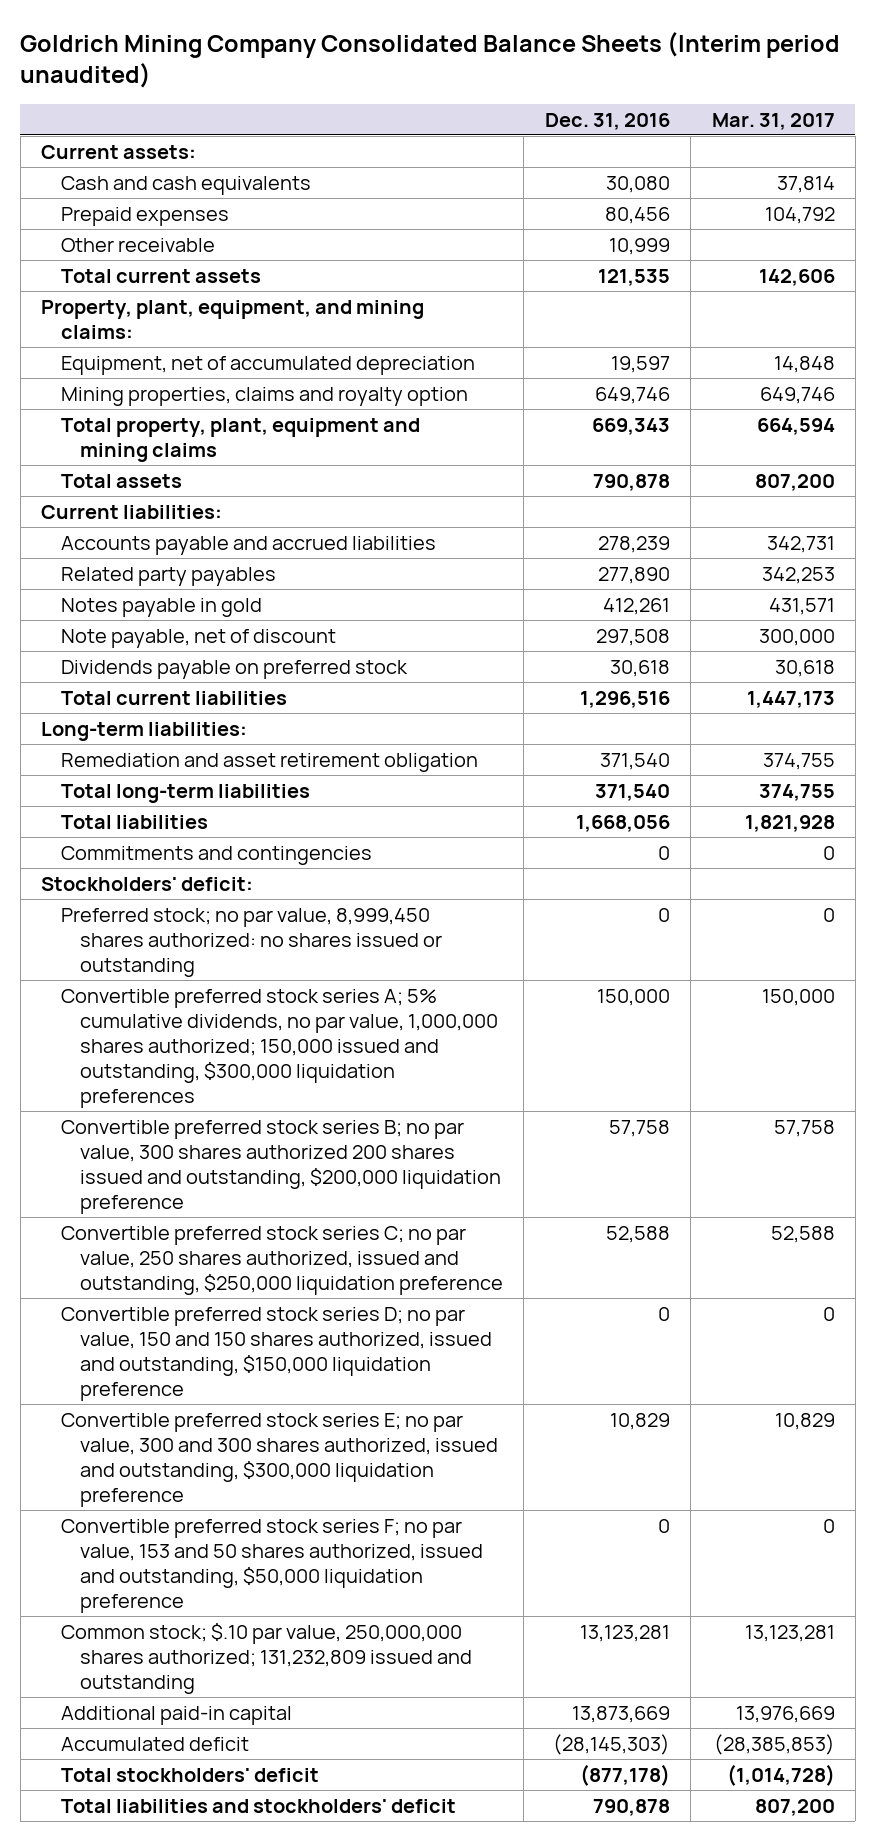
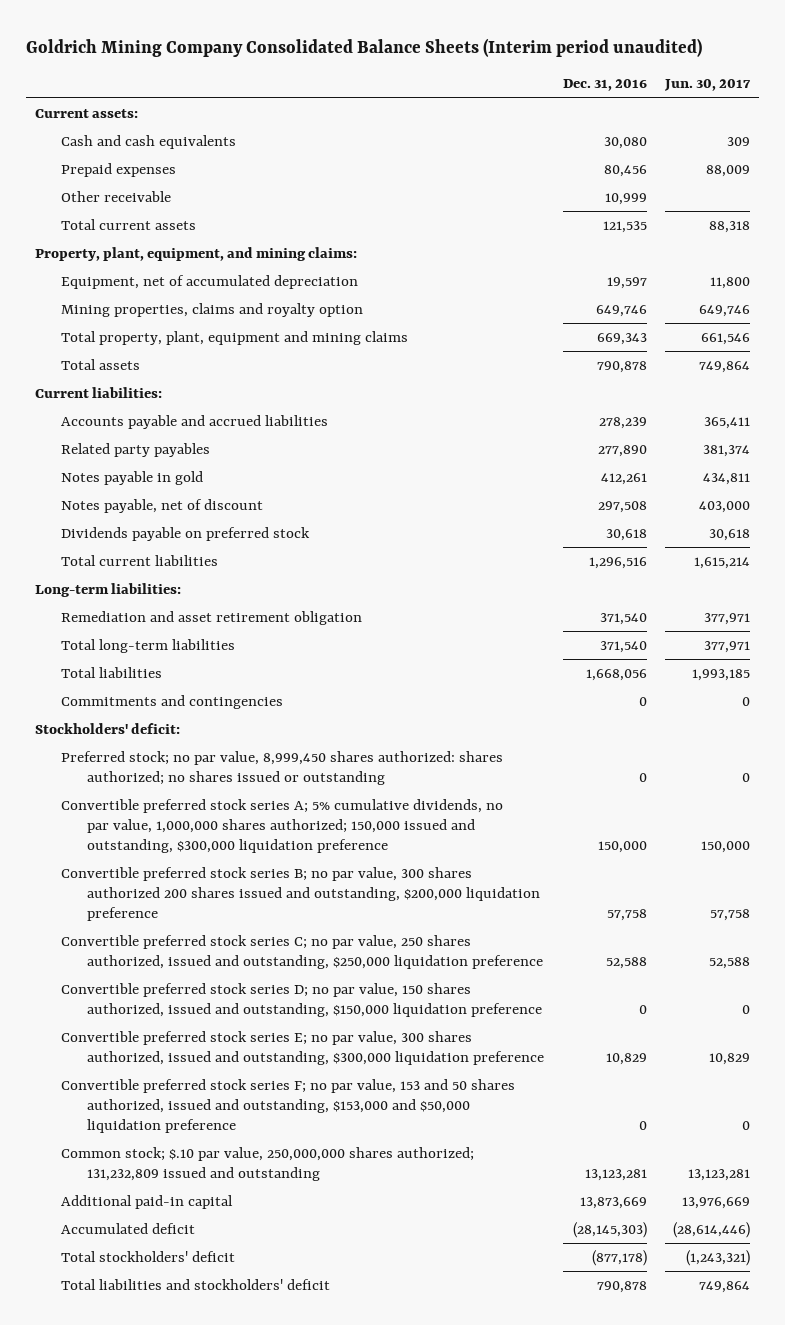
[711,112,835,130] Mar. 31, 2017 -> none
none -> [663,79,751,92] Jun. 30, 2017
[60,629,336,649] Note payable, net of discount -> [61,498,264,513] Notes payable, net of discount
[60,908,443,978] Preferred stock; no par value, 8,999,450 shares authorized: no shares issued or outstanding -> [61,750,504,786] Preferred stock; no par value, 8,999,450 shares authorized: shares authorized; no shares issued or outstanding
[60,989,499,1109] Convertible preferred stock series A; 5% cumulative dividends, no par value, 1,000,000 shares authorized; 150,000 issued and outstanding, $300,000 liquidation preferences -> [61,798,504,854] Convertible preferred stock series A; 5% cumulative dividends, no par value, 1,000,000 shares authorized; 150,000 issued and outstanding, $300,000 liquidation preference
[60,1307,493,1402] Convertible preferred stock series D; no par value, 150 and 150 shares authorized, issued and outstanding, $150,000 liquidation preference -> [61,982,543,1018] Convertible preferred stock series D; no par value, 150 shares authorized, issued and outstanding, $150,000 liquidation preference
[60,1413,499,1508] Convertible preferred stock series E; no par value, 300 and 300 shares authorized, issued and outstanding, $300,000 liquidation preference -> [61,1030,545,1066] Convertible preferred stock series E; no par value, 300 shares authorized, issued and outstanding, $300,000 liquidation preference
[60,1519,484,1614] Convertible preferred stock series F; no par value, 153 and 50 shares authorized, issued and outstanding, $50,000 liquidation preference -> [61,1078,516,1134] Convertible preferred stock series F; no par value, 153 and 50 shares authorized, issued and outstanding, $153,000 and $50,000 liquidation preference

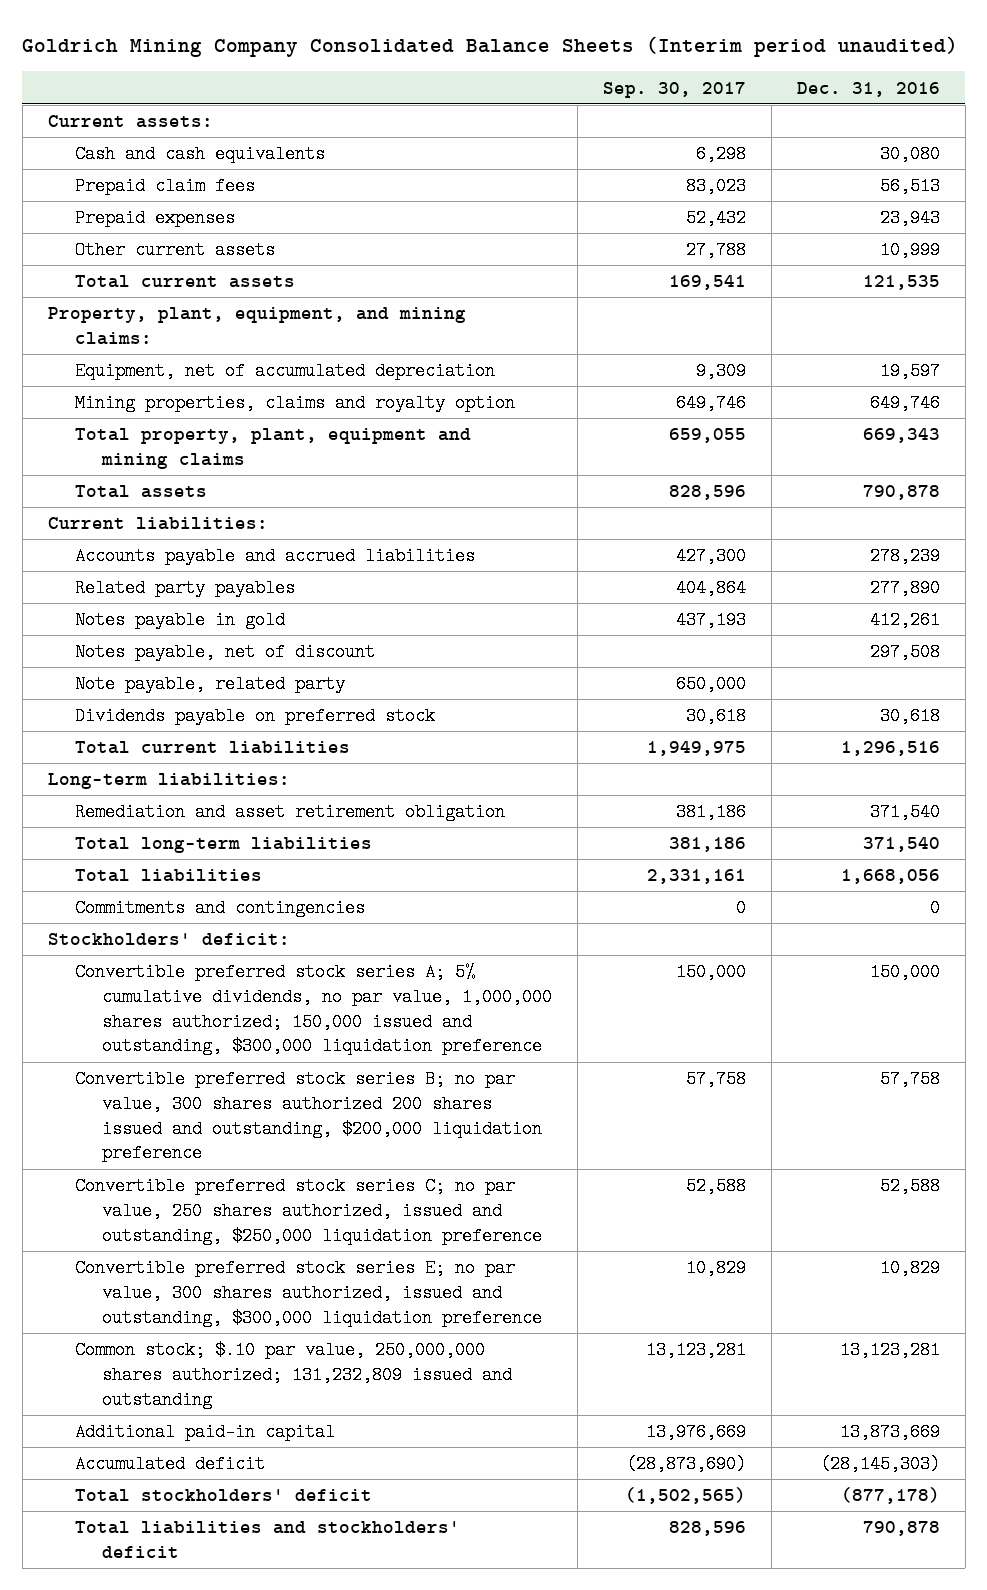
[663,79,751,92] Jun. 30, 2017 -> none
none -> [602,81,746,98] Sep. 30, 2017
none -> [74,177,255,196] Prepaid claim fees
[603,164,647,177] 80,456 -> [879,209,940,228] 23,943
[61,190,172,202] Other receivable -> [74,241,275,260] Other current assets
none -> [74,675,345,694] Note payable, related party
[61,750,504,786] Preferred stock; no par value, 8,999,450 shares authorized: shares authorized; no shares issued or outstanding -> none
[61,982,543,1018] Convertible preferred stock series D; no par value, 150 shares authorized, issued and outstanding, $150,000 liquidation preference -> none
[61,1078,516,1134] Convertible preferred stock series F; no par value, 153 and 50 shares authorized, issued and outstanding, $153,000 and $50,000 liquidation preference -> none

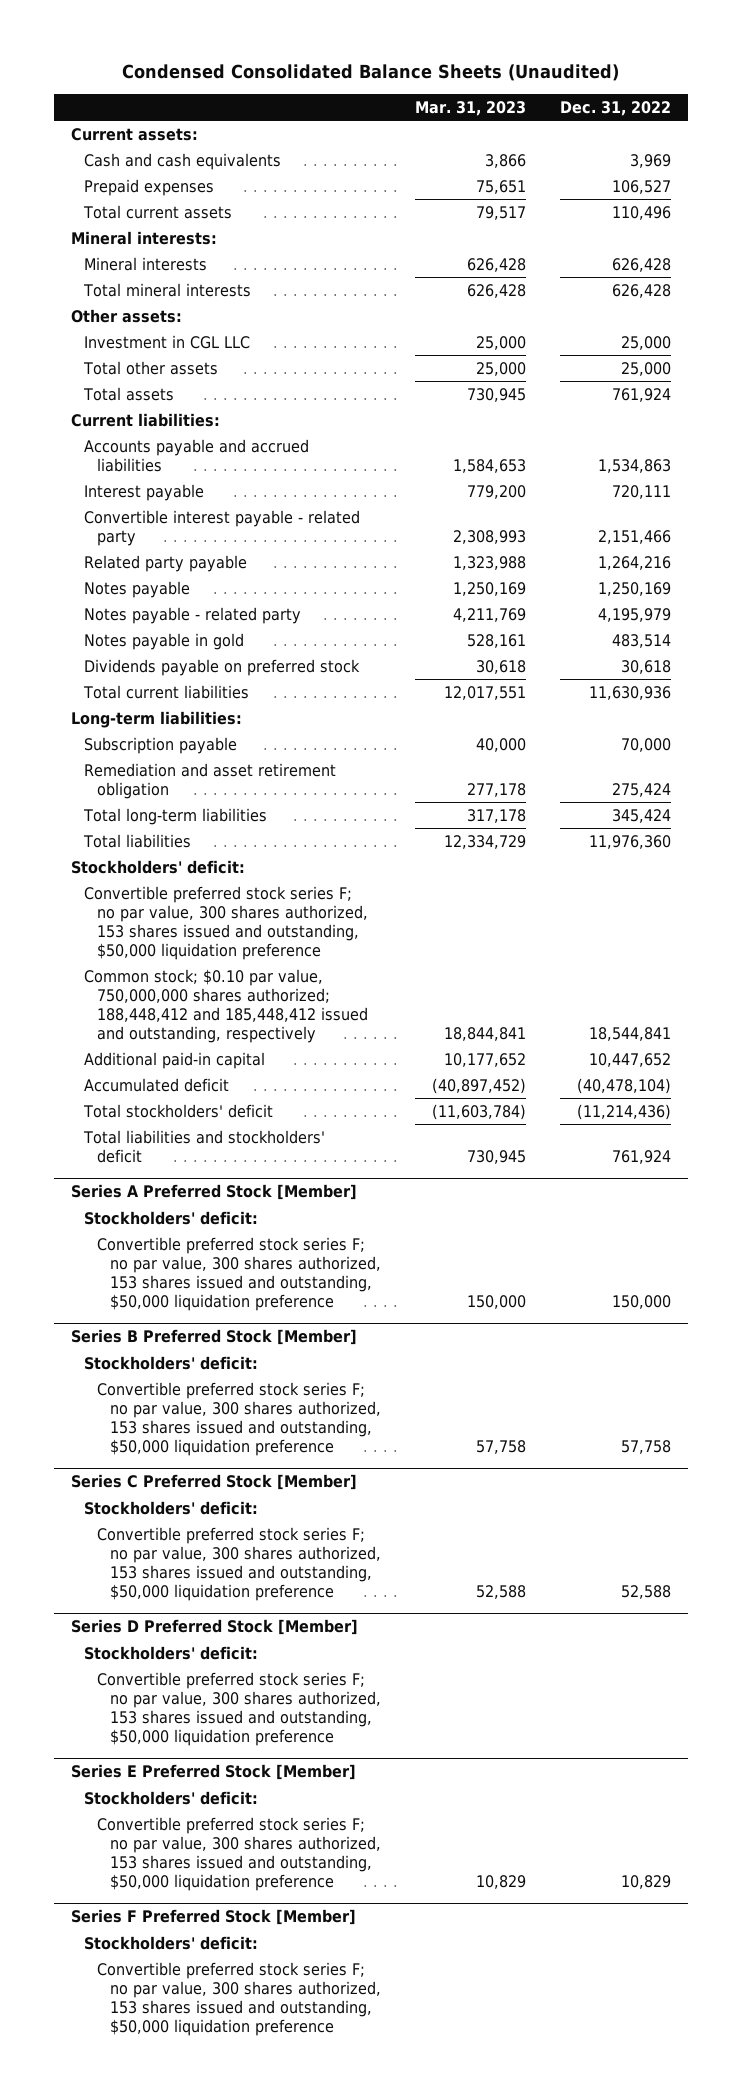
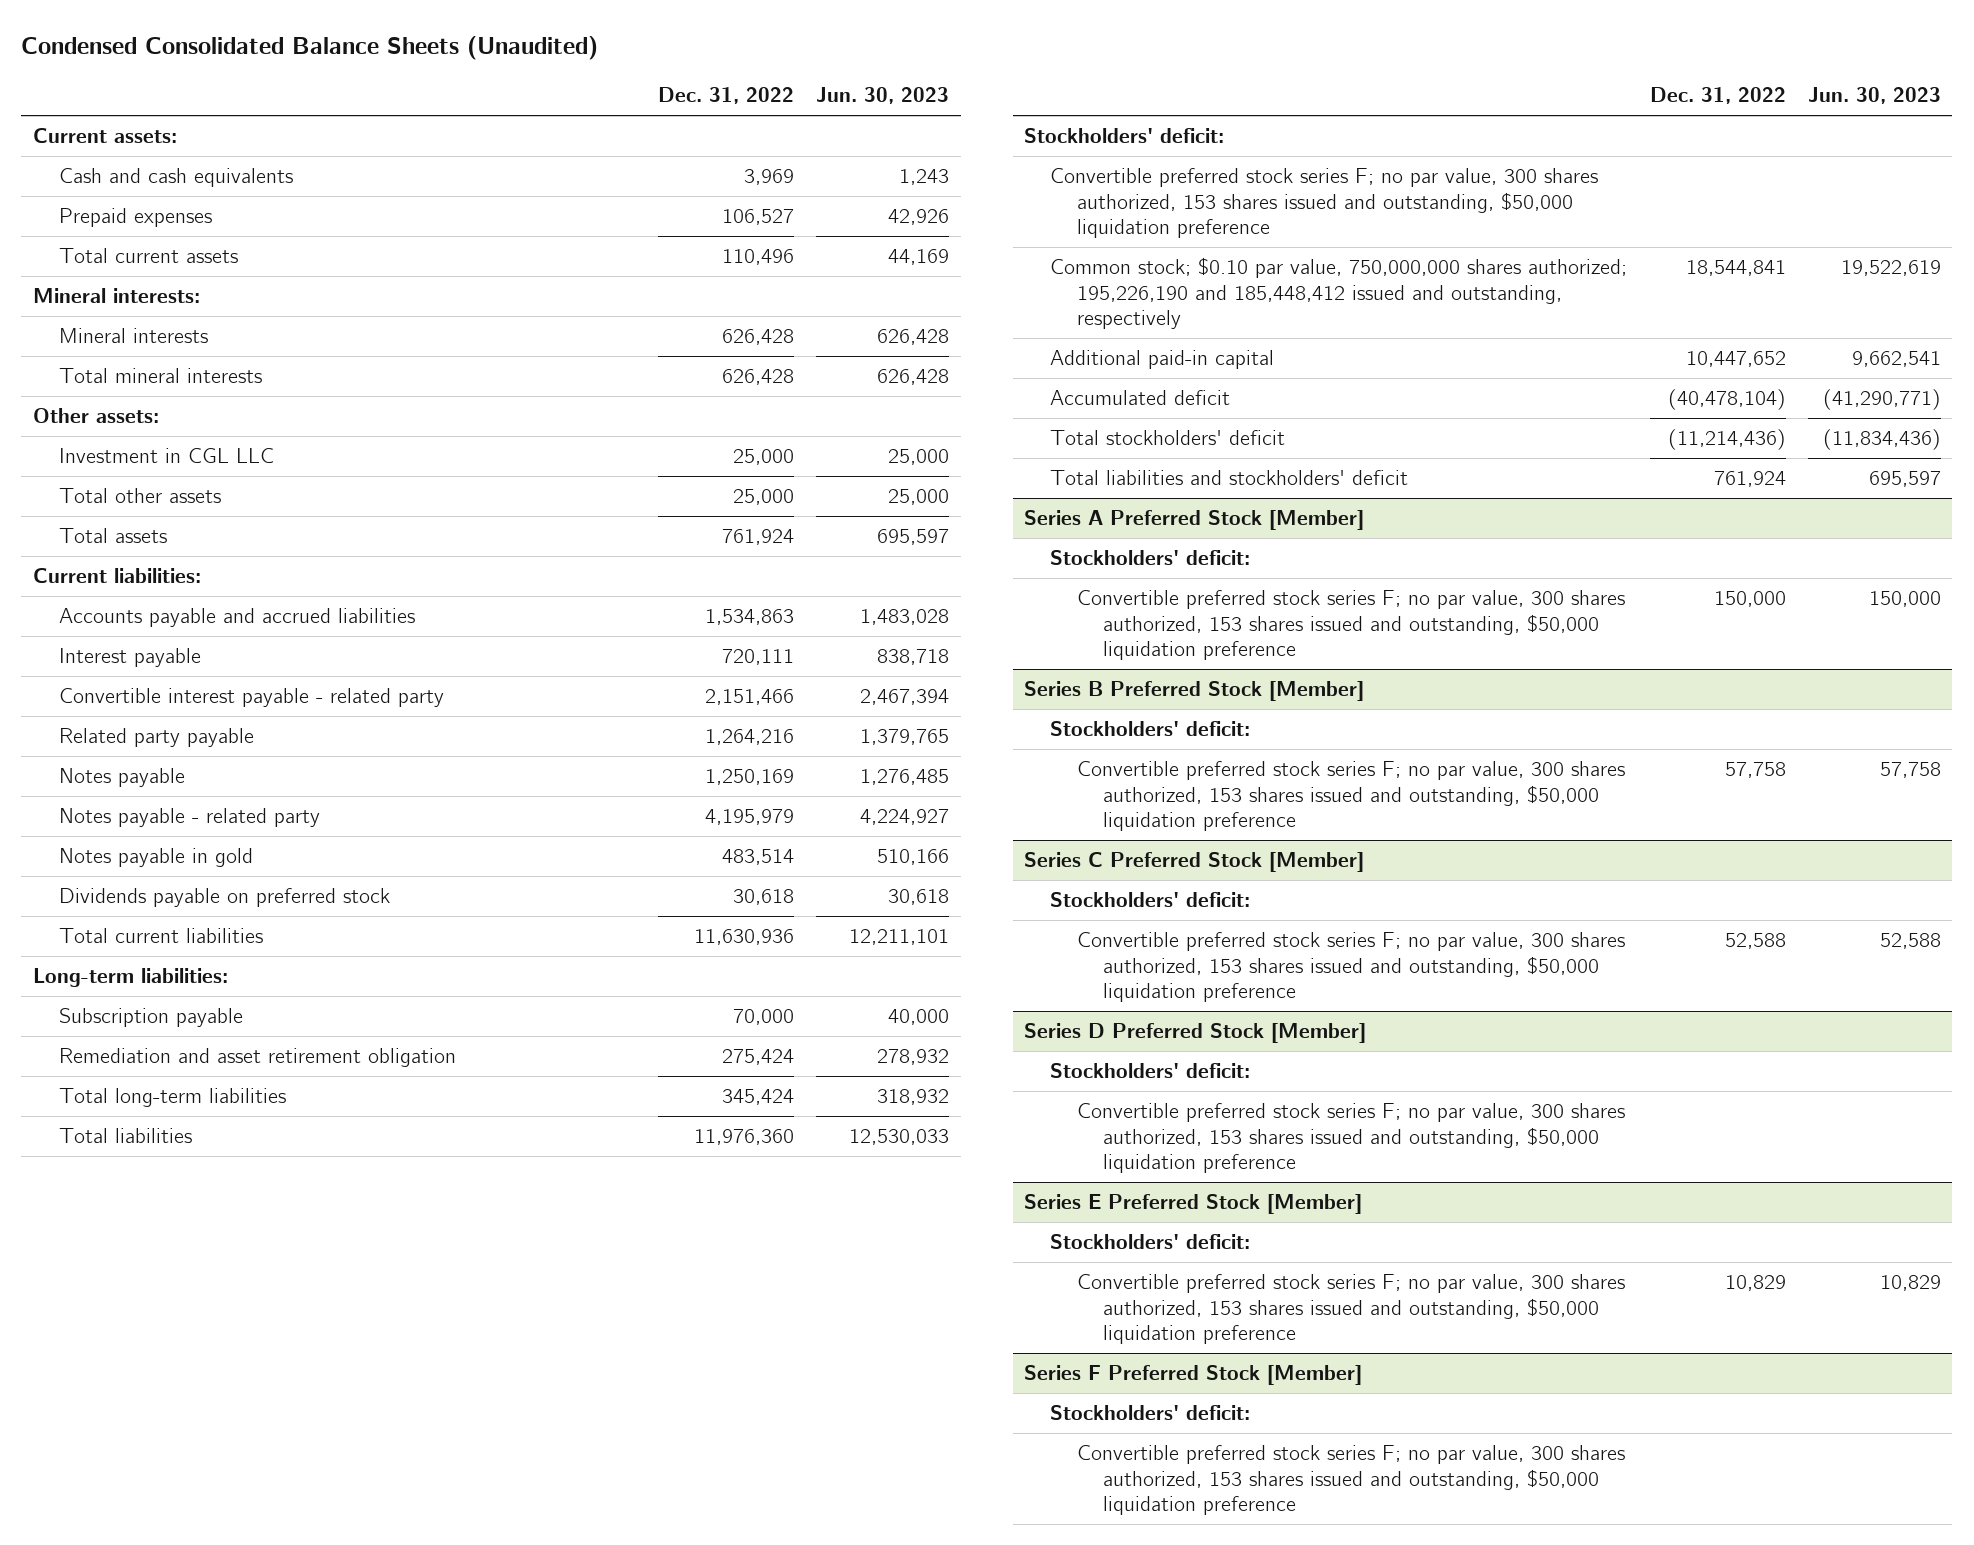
[415,100,527,116] Mar. 31, 2023 -> none
none -> [816,87,950,105] Jun. 30, 2023
[83,968,368,1043] Common stock; $0.10 par value, 750,000,000 shares authorized; 188,448,412 and 185,448,412 issued and outstanding, respectively -> [1050,257,1628,330] Common stock; $0.10 par value, 750,000,000 shares authorized; 195,226,190 and 185,448,412 issued and outstanding, respectively

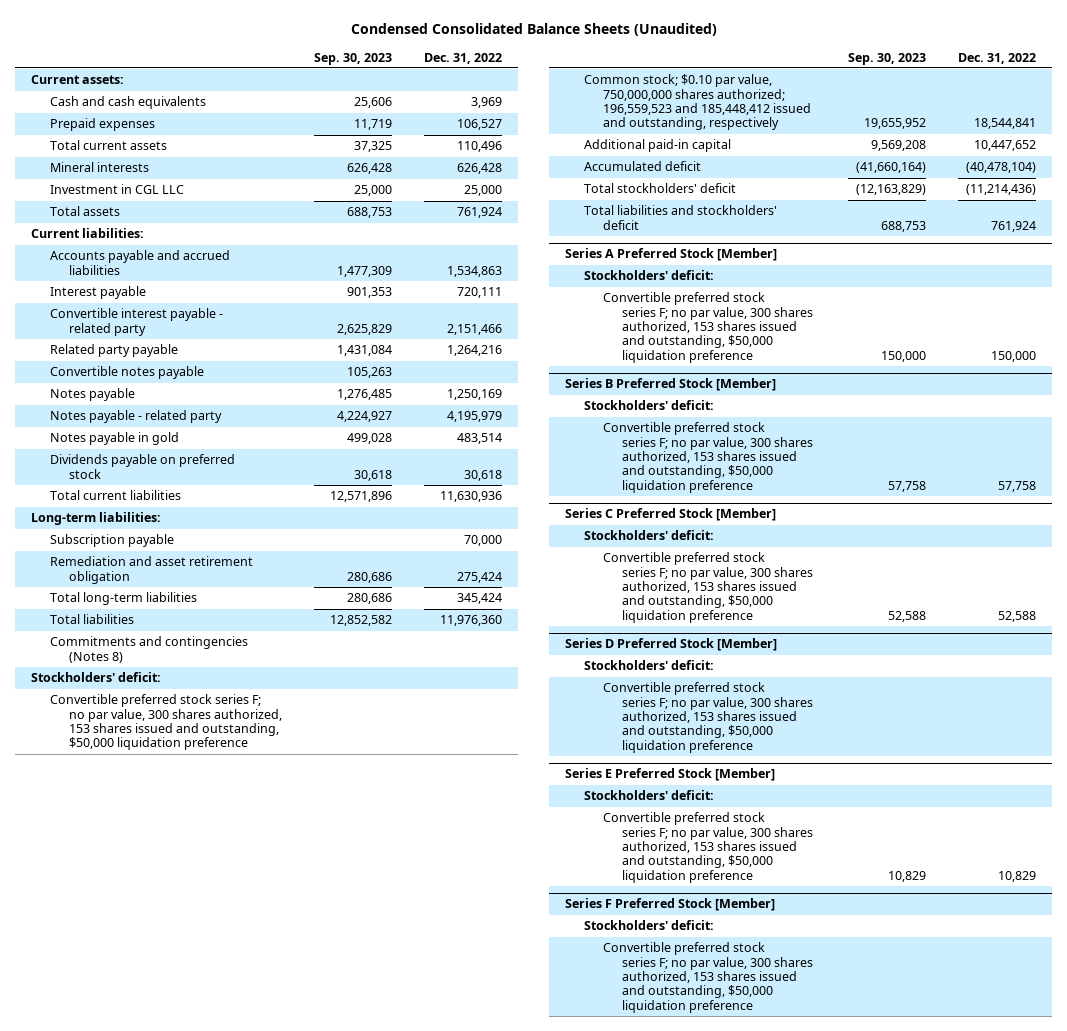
[816,87,950,105] Jun. 30, 2023 -> none
none -> [313,52,392,65] Sep. 30, 2023
[32,288,200,304] Mineral interests: -> none
[58,368,262,384] Total mineral interests -> none
[32,408,159,424] Other assets: -> none
[58,488,221,504] Total other assets -> none
none -> [49,366,204,380] Convertible notes payable
none -> [49,636,248,663] Commitments and contingencies (Notes 8)
[1050,257,1628,330] Common stock; $0.10 par value, 750,000,000 shares authorized; 195,226,190 and 185,448,412 issued and outstanding, respectively -> [583,74,811,131] Common stock; $0.10 par value, 750,000,000 shares authorized; 196,559,523 and 185,448,412 issued and outstanding, respectively

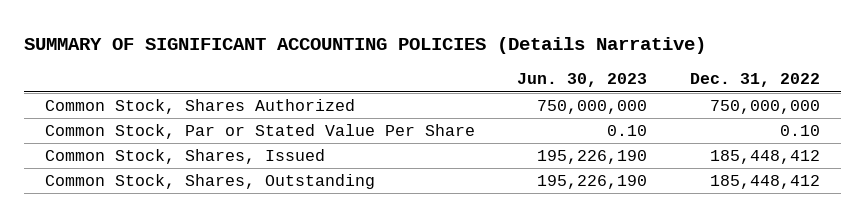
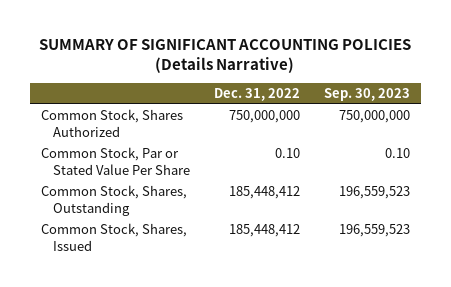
[517,73,648,88] Jun. 30, 2023 -> none
none -> [323,88,410,102] Sep. 30, 2023
[45,149,326,165] Common Stock, Shares, Issued -> [41,223,188,251] Common Stock, Shares, Issued

